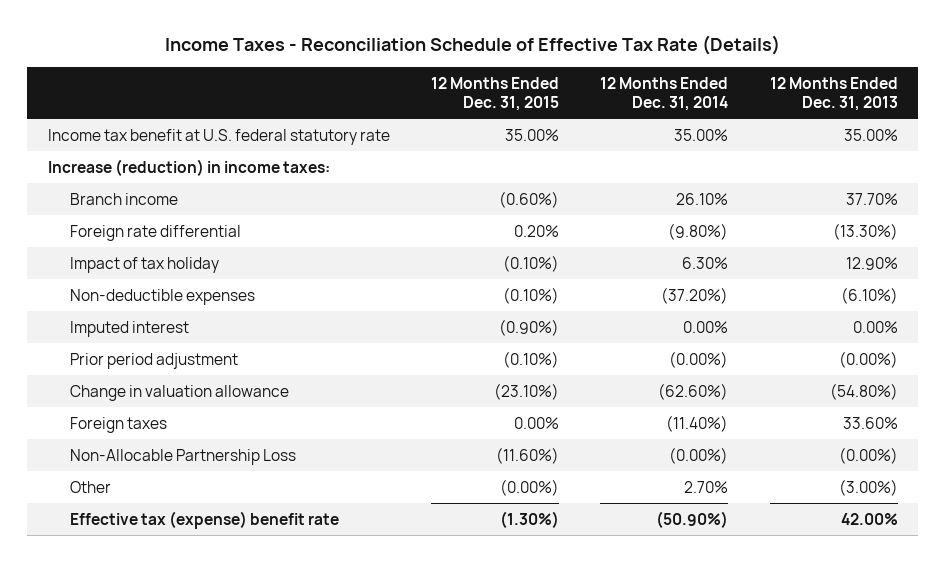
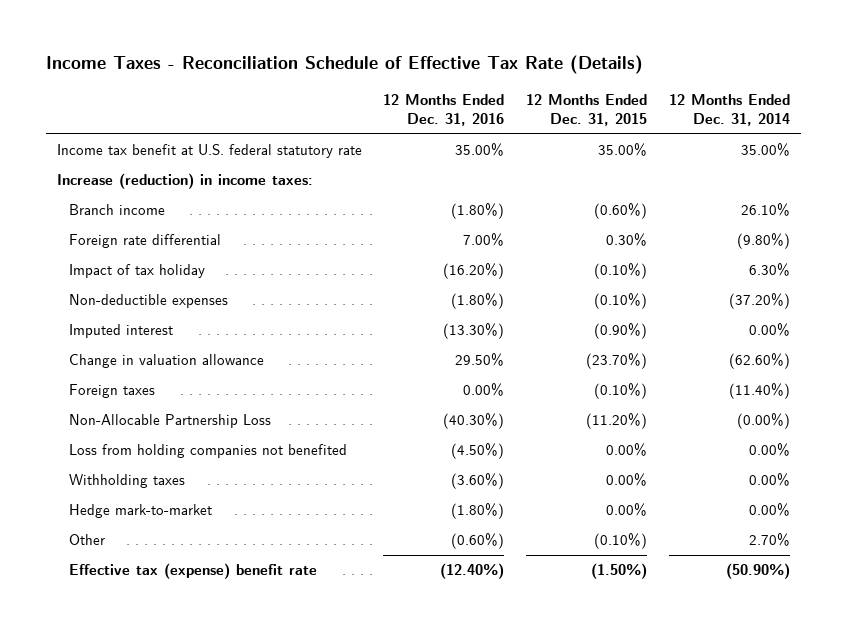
[769,76,898,112] 12 Months Ended Dec. 31, 2013 -> none
none -> [383,93,505,126] 12 Months Ended Dec. 31, 2016
[514,224,560,237] 0.20% -> [606,233,648,247] 0.30%
[69,352,238,369] Prior period adjustment -> none
[494,382,560,400] (23.10%) -> [586,353,648,370] (23.70%)
[514,416,560,429] 0.00% -> [594,383,648,400] (0.10%)
[496,446,560,464] (11.60%) -> [586,413,648,430] (11.20%)
none -> [68,444,347,459] Loss from holding companies not benefited
none -> [68,474,185,489] Withholding taxes
none -> [68,504,212,519] Hedge mark-to-market
[500,478,560,496] (0.00%) -> [594,533,648,550] (0.10%)
[500,510,560,528] (1.30%) -> [591,563,648,580] (1.50%)

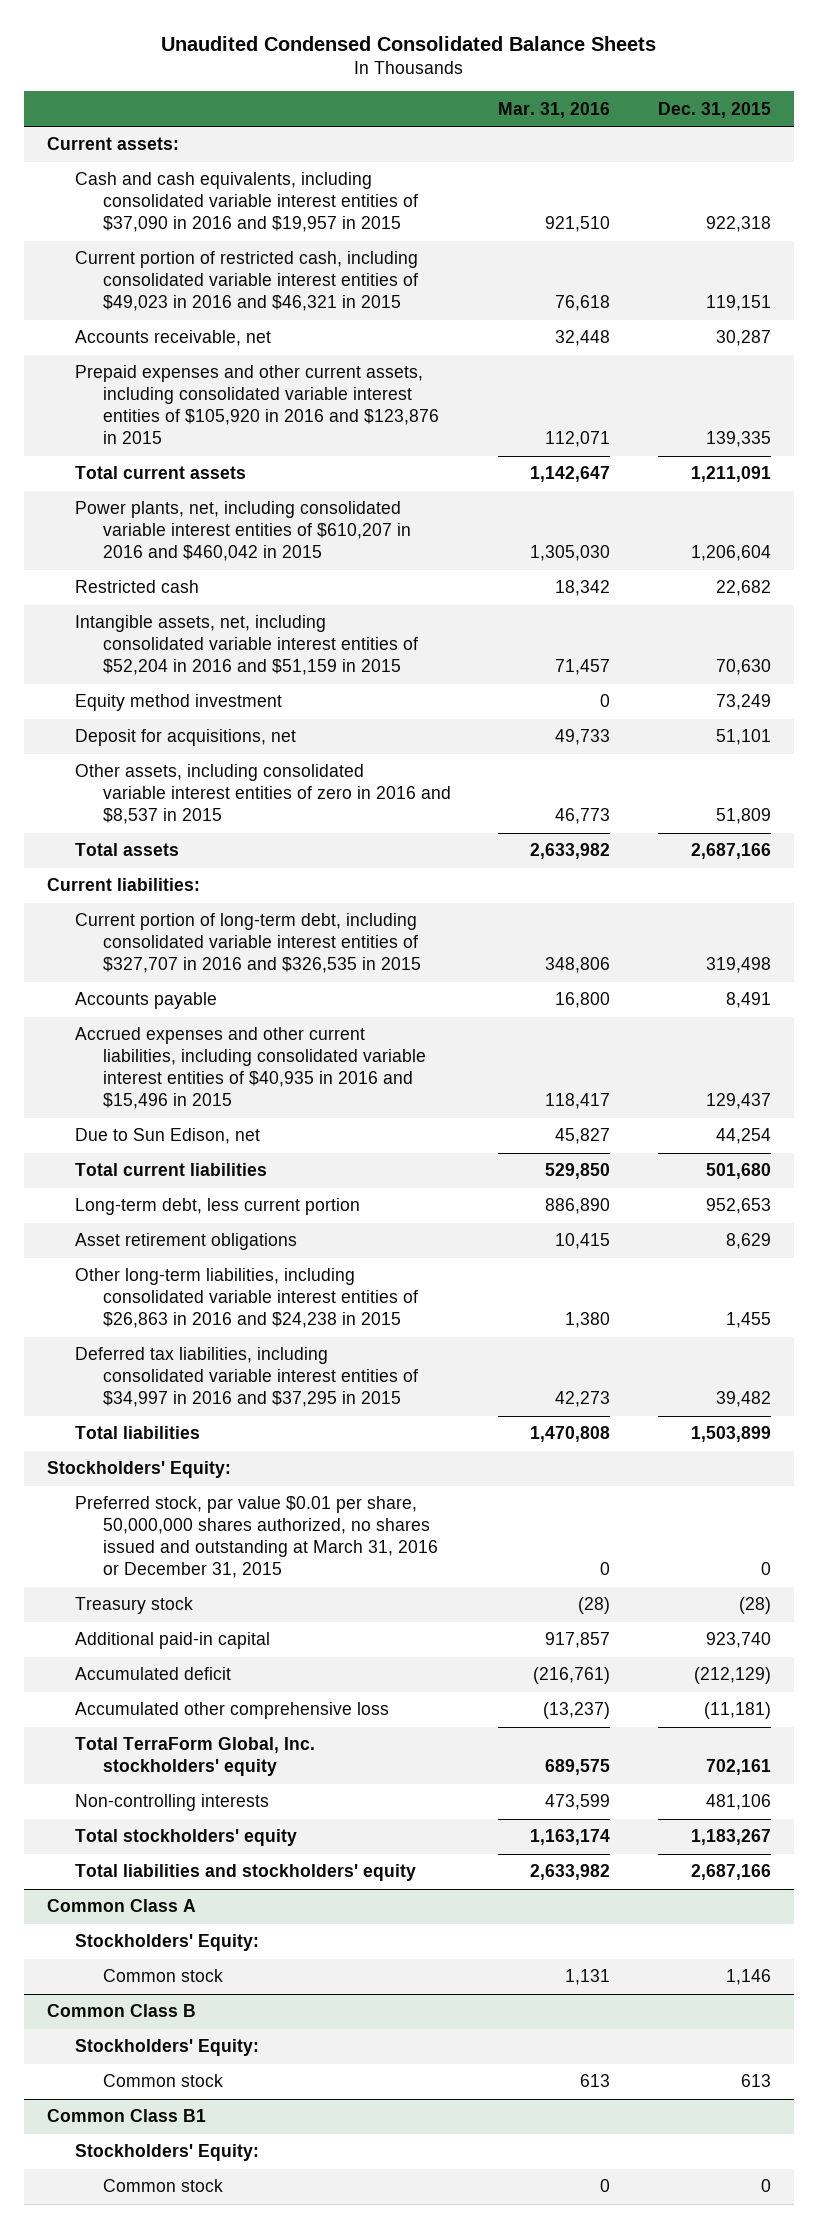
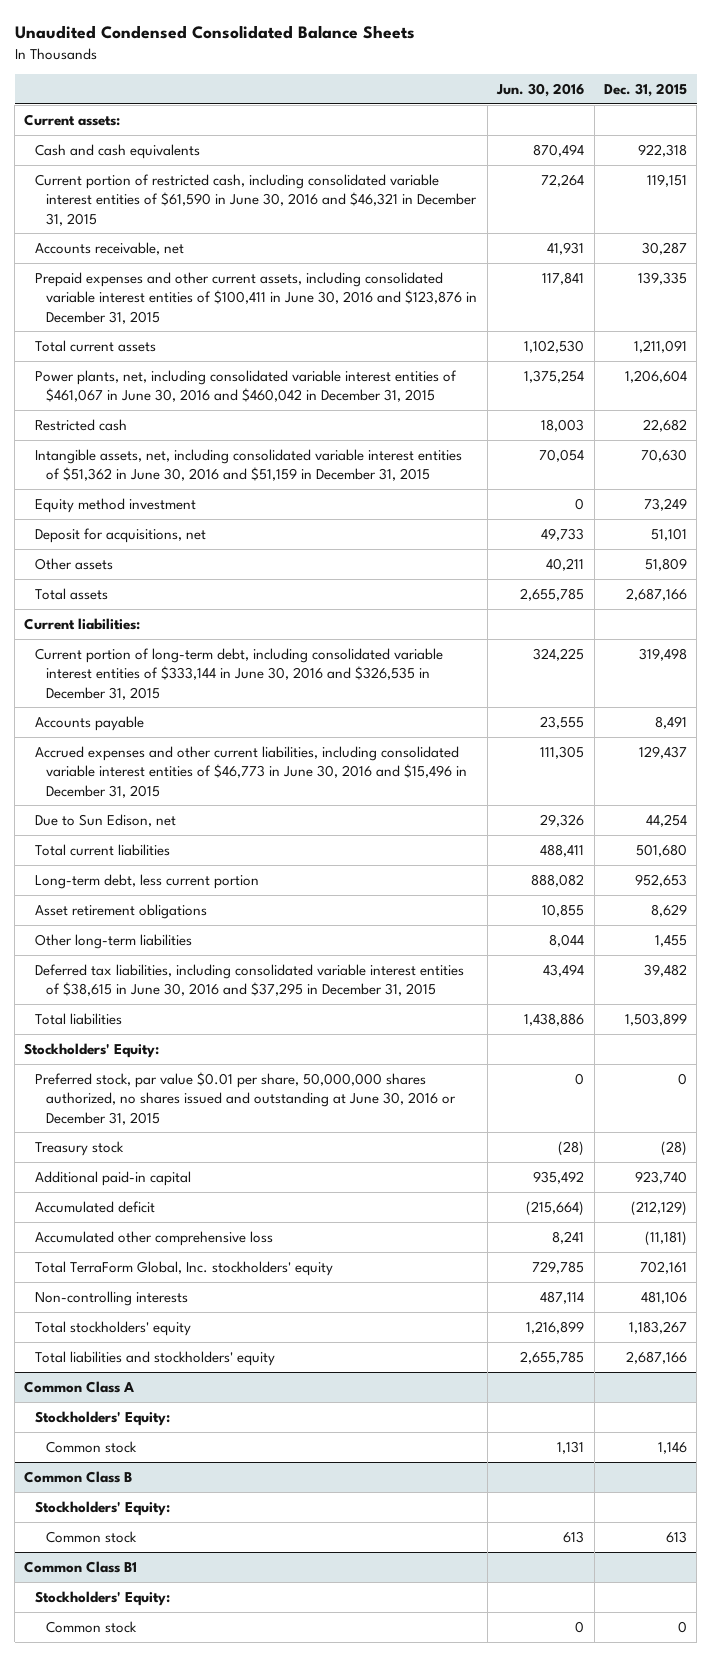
[498,101,611,118] Mar. 31, 2016 -> none
none -> [496,82,585,97] Jun. 30, 2016
[75,172,418,233] Cash and cash equivalents, including consolidated variable interest entities of $37,090 in 2016 and $19,957 in 2015 -> [35,143,201,159] Cash and cash equivalents
[75,251,419,312] Current portion of restricted cash, including consolidated variable interest entities of $49,023 in 2016 and $46,321 in 2015 -> [35,173,478,226] Current portion of restricted cash, including consolidated variable interest entities of $61,590 in June 30, 2016 and $46,321 in December 31, 2015
[75,365,439,445] Prepaid expenses and other current assets, including consolidated variable interest entities of $105,920 in 2016 and $123,876 in 2015 -> [35,271,478,324] Prepaid expenses and other current assets, including consolidated variable interest entities of $100,411 in June 30, 2016 and $123,876 in December 31, 2015
[75,501,411,562] Power plants, net, including consolidated variable interest entities of $610,207 in 2016 and $460,042 in 2015 -> [35,369,458,403] Power plants, net, including consolidated variable interest entities of $461,067 in June 30, 2016 and $460,042 in December 31, 2015
[75,615,418,676] Intangible assets, net, including consolidated variable interest entities of $52,204 in 2016 and $51,159 in 2015 -> [35,448,463,482] Intangible assets, net, including consolidated variable interest entities of $51,362 in June 30, 2016 and $51,159 in December 31, 2015
[75,764,451,825] Other assets, including consolidated variable interest entities of zero in 2016 and $8,537 in 2015 -> [35,557,114,570] Other assets
[75,913,421,974] Current portion of long-term debt, including consolidated variable interest entities of $327,707 in 2016 and $326,535 in 2015 -> [35,647,444,700] Current portion of long-term debt, including consolidated variable interest entities of $333,144 in June 30, 2016 and $326,535 in December 31, 2015
[75,1027,426,1110] Accrued expenses and other current liabilities, including consolidated variable interest entities of $40,935 in 2016 and $15,496 in 2015 -> [35,745,468,798] Accrued expenses and other current liabilities, including consolidated variable interest entities of $46,773 in June 30, 2016 and $15,496 in December 31, 2015
[75,1268,418,1329] Other long-term liabilities, including consolidated variable interest entities of $26,863 in 2016 and $24,238 in 2015 -> [35,933,193,949] Other long-term liabilities
[75,1347,418,1408] Deferred tax liabilities, including consolidated variable interest entities of $34,997 in 2016 and $37,295 in 2015 -> [35,963,465,997] Deferred tax liabilities, including consolidated variable interest entities of $38,615 in June 30, 2016 and $37,295 in December 31, 2015
[75,1496,438,1579] Preferred stock, par value $0.01 per share, 50,000,000 shares authorized, no shares issued and outstanding at March 31, 2016 or December 31, 2015 -> [35,1071,457,1125] Preferred stock, par value $0.01 per share, 50,000,000 shares authorized, no shares issued and outstanding at June 30, 2016 or December 31, 2015

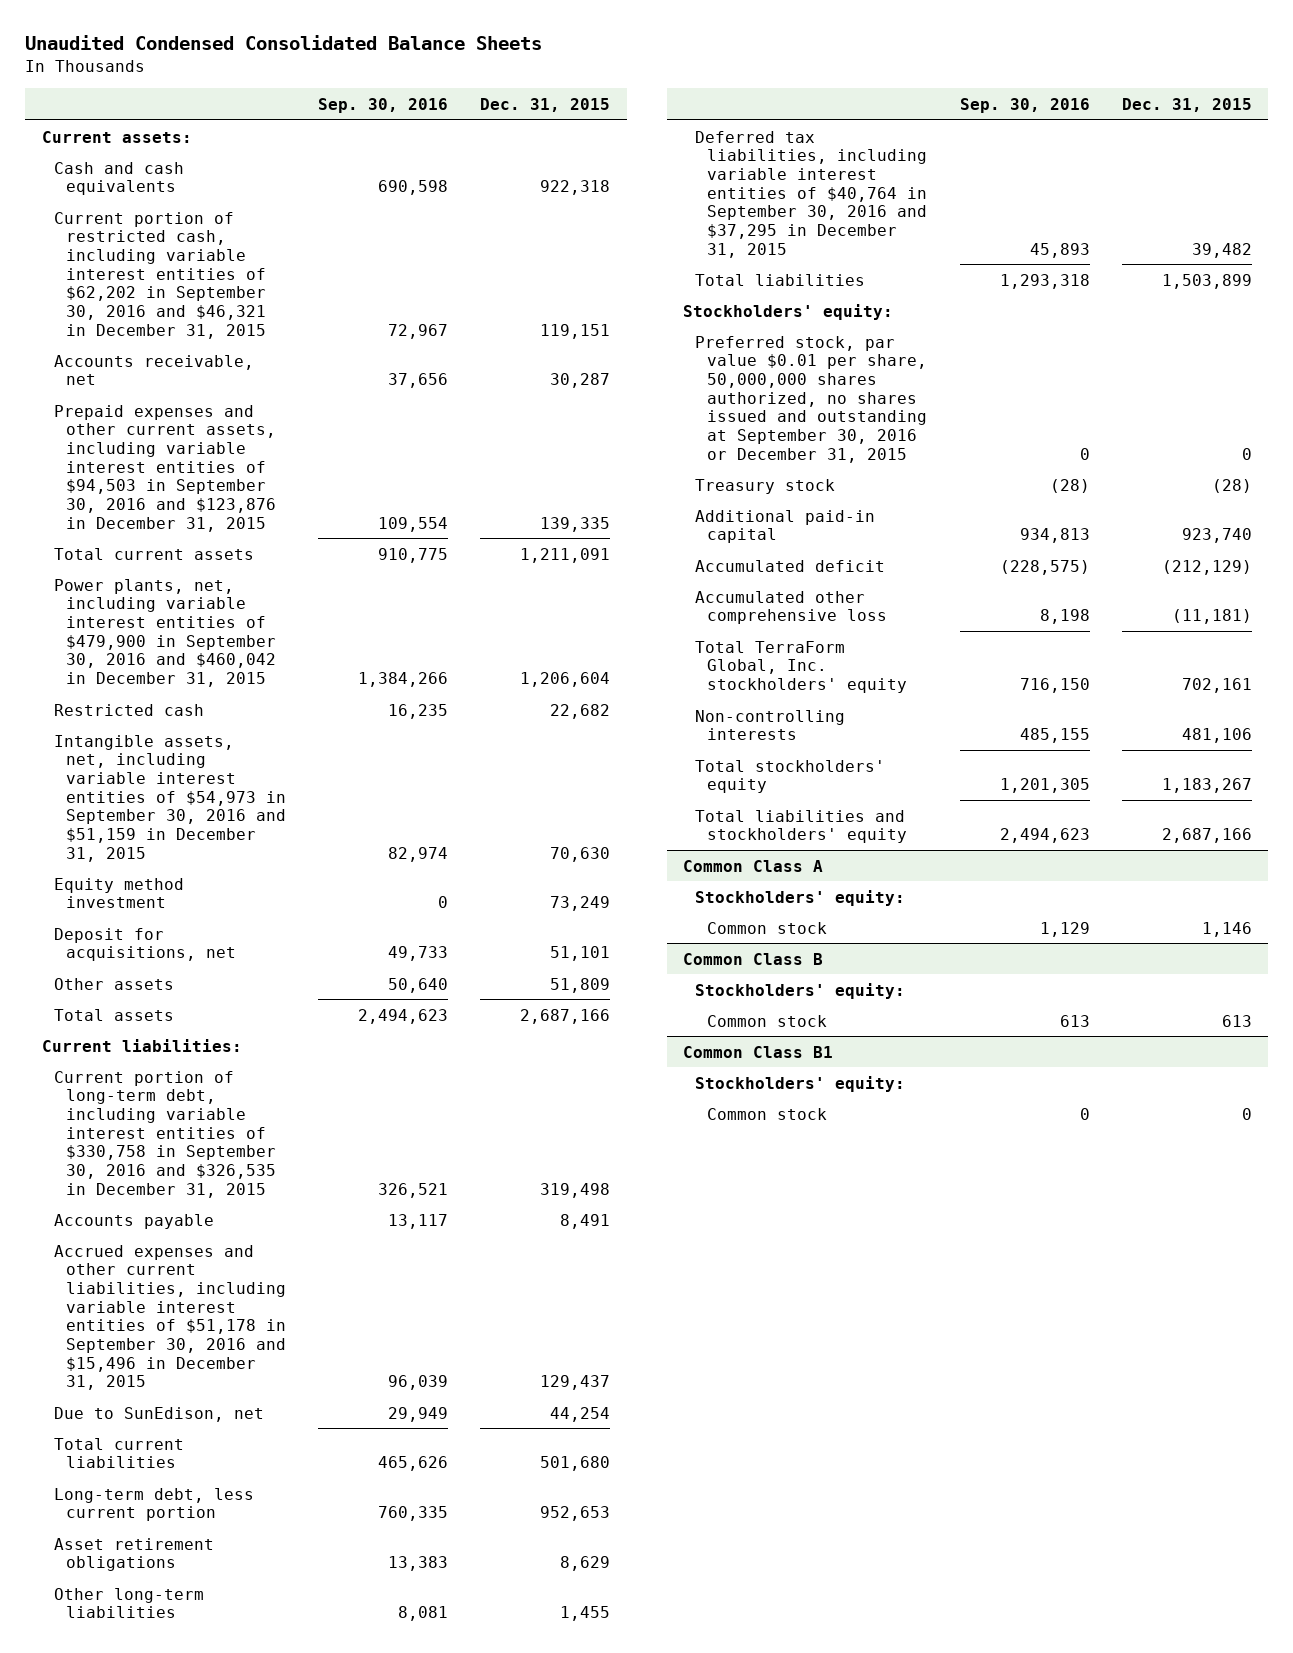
[496,82,585,97] Jun. 30, 2016 -> none
none -> [318,97,449,113] Sep. 30, 2016
[35,173,478,226] Current portion of restricted cash, including consolidated variable interest entities of $61,590 in June 30, 2016 and $46,321 in December 31, 2015 -> [53,211,266,339] Current portion of restricted cash, including variable interest entities of $62,202 in September 30, 2016 and $46,321 in December 31, 2015
[35,271,478,324] Prepaid expenses and other current assets, including consolidated variable interest entities of $100,411 in June 30, 2016 and $123,876 in December 31, 2015 -> [53,404,276,532] Prepaid expenses and other current assets, including variable interest entities of $94,503 in September 30, 2016 and $123,876 in December 31, 2015
[35,369,458,403] Power plants, net, including consolidated variable interest entities of $461,067 in June 30, 2016 and $460,042 in December 31, 2015 -> [53,578,276,688] Power plants, net, including variable interest entities of $479,900 in September 30, 2016 and $460,042 in December 31, 2015
[35,448,463,482] Intangible assets, net, including consolidated variable interest entities of $51,362 in June 30, 2016 and $51,159 in December 31, 2015 -> [53,734,286,862] Intangible assets, net, including variable interest entities of $54,973 in September 30, 2016 and $51,159 in December 31, 2015
[35,647,444,700] Current portion of long-term debt, including consolidated variable interest entities of $333,144 in June 30, 2016 and $326,535 in December 31, 2015 -> [53,1070,276,1198] Current portion of long-term debt, including variable interest entities of $330,758 in September 30, 2016 and $326,535 in December 31, 2015
[35,745,468,798] Accrued expenses and other current liabilities, including consolidated variable interest entities of $46,773 in June 30, 2016 and $15,496 in December 31, 2015 -> [53,1244,286,1391] Accrued expenses and other current liabilities, including variable interest entities of $51,178 in September 30, 2016 and $15,496 in December 31, 2015
[35,813,177,827] Due to Sun Edison, net -> [53,1406,264,1422] Due to SunEdison, net
[35,963,465,997] Deferred tax liabilities, including consolidated variable interest entities of $38,615 in June 30, 2016 and $37,295 in December 31, 2015 -> [695,130,928,258] Deferred tax liabilities, including variable interest entities of $40,764 in September 30, 2016 and $37,295 in December 31, 2015
[24,1042,160,1058] Stockholders' Equity: -> [682,303,893,320] Stockholders' equity:
[35,1071,457,1125] Preferred stock, par value $0.01 per share, 50,000,000 shares authorized, no shares issued and outstanding at June 30, 2016 or December 31, 2015 -> [695,335,928,463] Preferred stock, par value $0.01 per share, 50,000,000 shares authorized, no shares issued and outstanding at September 30, 2016 or December 31, 2015
[35,1410,171,1426] Stockholders' Equity: -> [695,889,906,906] Stockholders' equity:
[35,1500,171,1516] Stockholders' Equity: -> [695,982,906,999] Stockholders' equity:
[35,1590,171,1606] Stockholders' Equity: -> [695,1075,906,1092] Stockholders' equity:

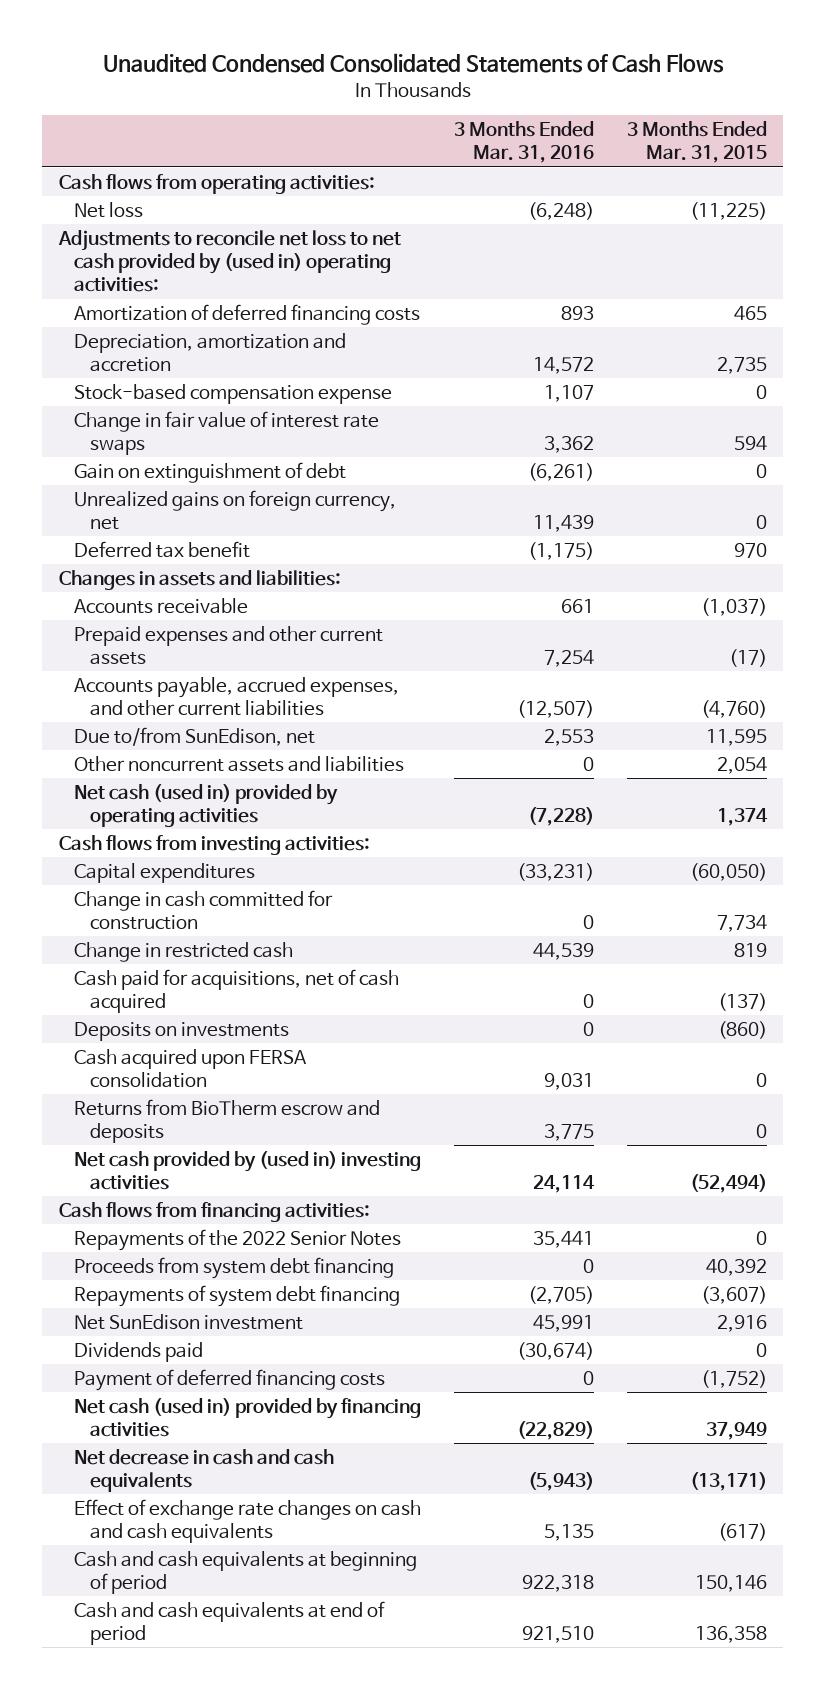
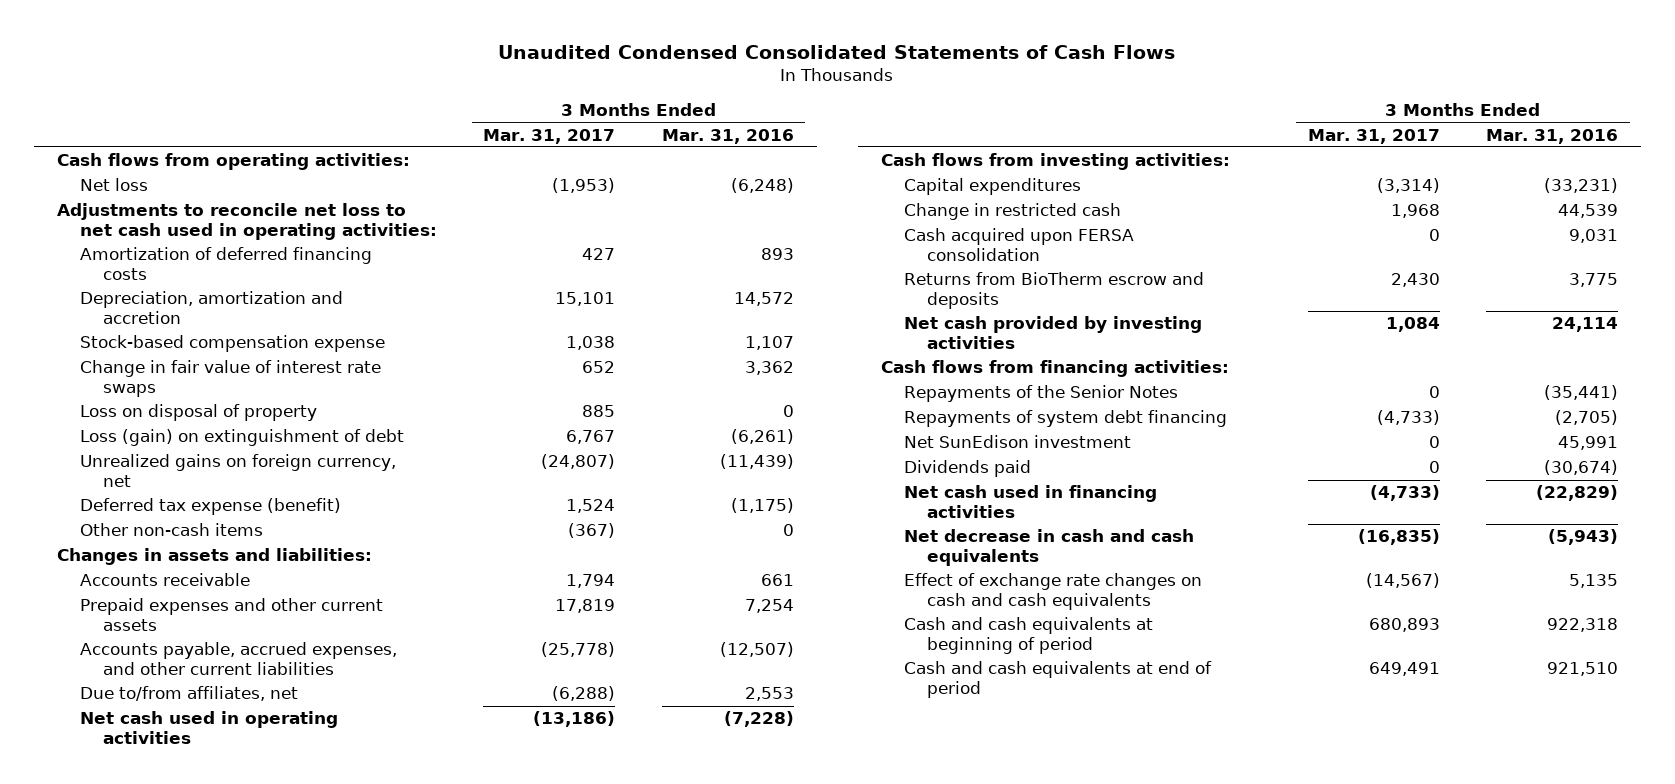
[626,121,767,164] 3 Months Ended Mar. 31, 2015 -> none
none -> [483,128,616,144] Mar. 31, 2017
[57,229,401,293] Adjustments to reconcile net loss to net cash provided by (used in) operating activities: -> [56,203,437,240] Adjustments to reconcile net loss to net cash used in operating activities:
none -> [79,404,317,422] Loss on disposal of property
[74,461,347,483] Gain on extinguishment of debt -> [79,429,404,447] Loss (gain) on extinguishment of debt
[533,515,595,533] 11,439 -> [719,454,794,470] (11,439)
[74,540,251,558] Deferred tax benefit -> [79,498,341,516] Deferred tax expense (benefit)
none -> [79,523,263,537] Other non-cash items
[74,755,405,772] Other noncurrent assets and liabilities -> none
[74,726,316,746] Due to/from SunEdison, net -> [79,686,298,702] Due to/from affiliates, net
[74,783,339,828] Net cash (used in) provided by operating activities -> [79,711,338,744] Net cash used in operating activities
[74,889,334,931] Change in cash committed for construction -> none
[74,968,400,1014] Cash paid for acquisitions, net of cash acquired -> none
[74,1021,290,1041] Deposits on investments -> none
[74,1150,422,1191] Net cash provided by (used in) investing activities -> [904,316,1203,349] Net cash provided by investing activities
[74,1256,395,1279] Proceeds from system debt financing -> none
[74,1228,402,1251] Repayments of the 2022 Senior Notes -> [904,385,1179,403] Repayments of the Senior Notes
[533,1230,595,1248] 35,441 -> [1544,385,1619,401] (35,441)
[74,1368,386,1391] Payment of deferred financing costs -> none
[74,1397,422,1438] Net cash (used in) provided by financing activities -> [904,485,1158,518] Net cash used in financing activities

